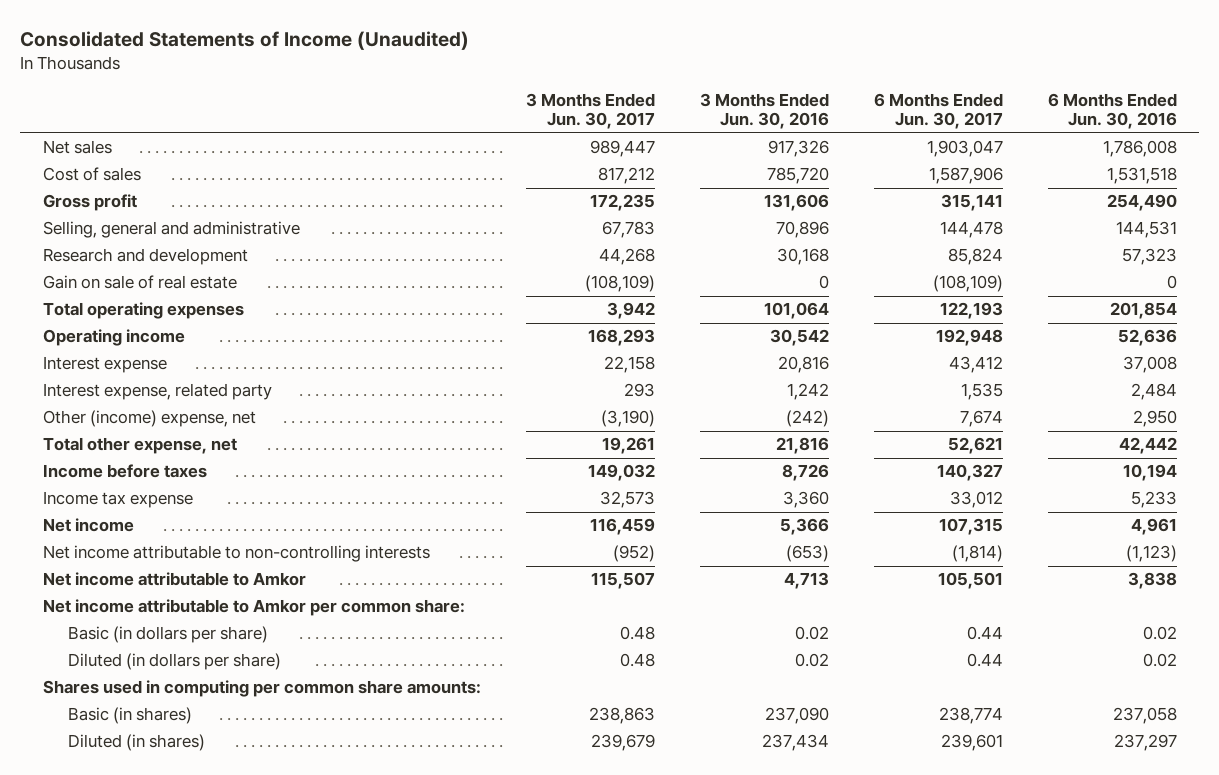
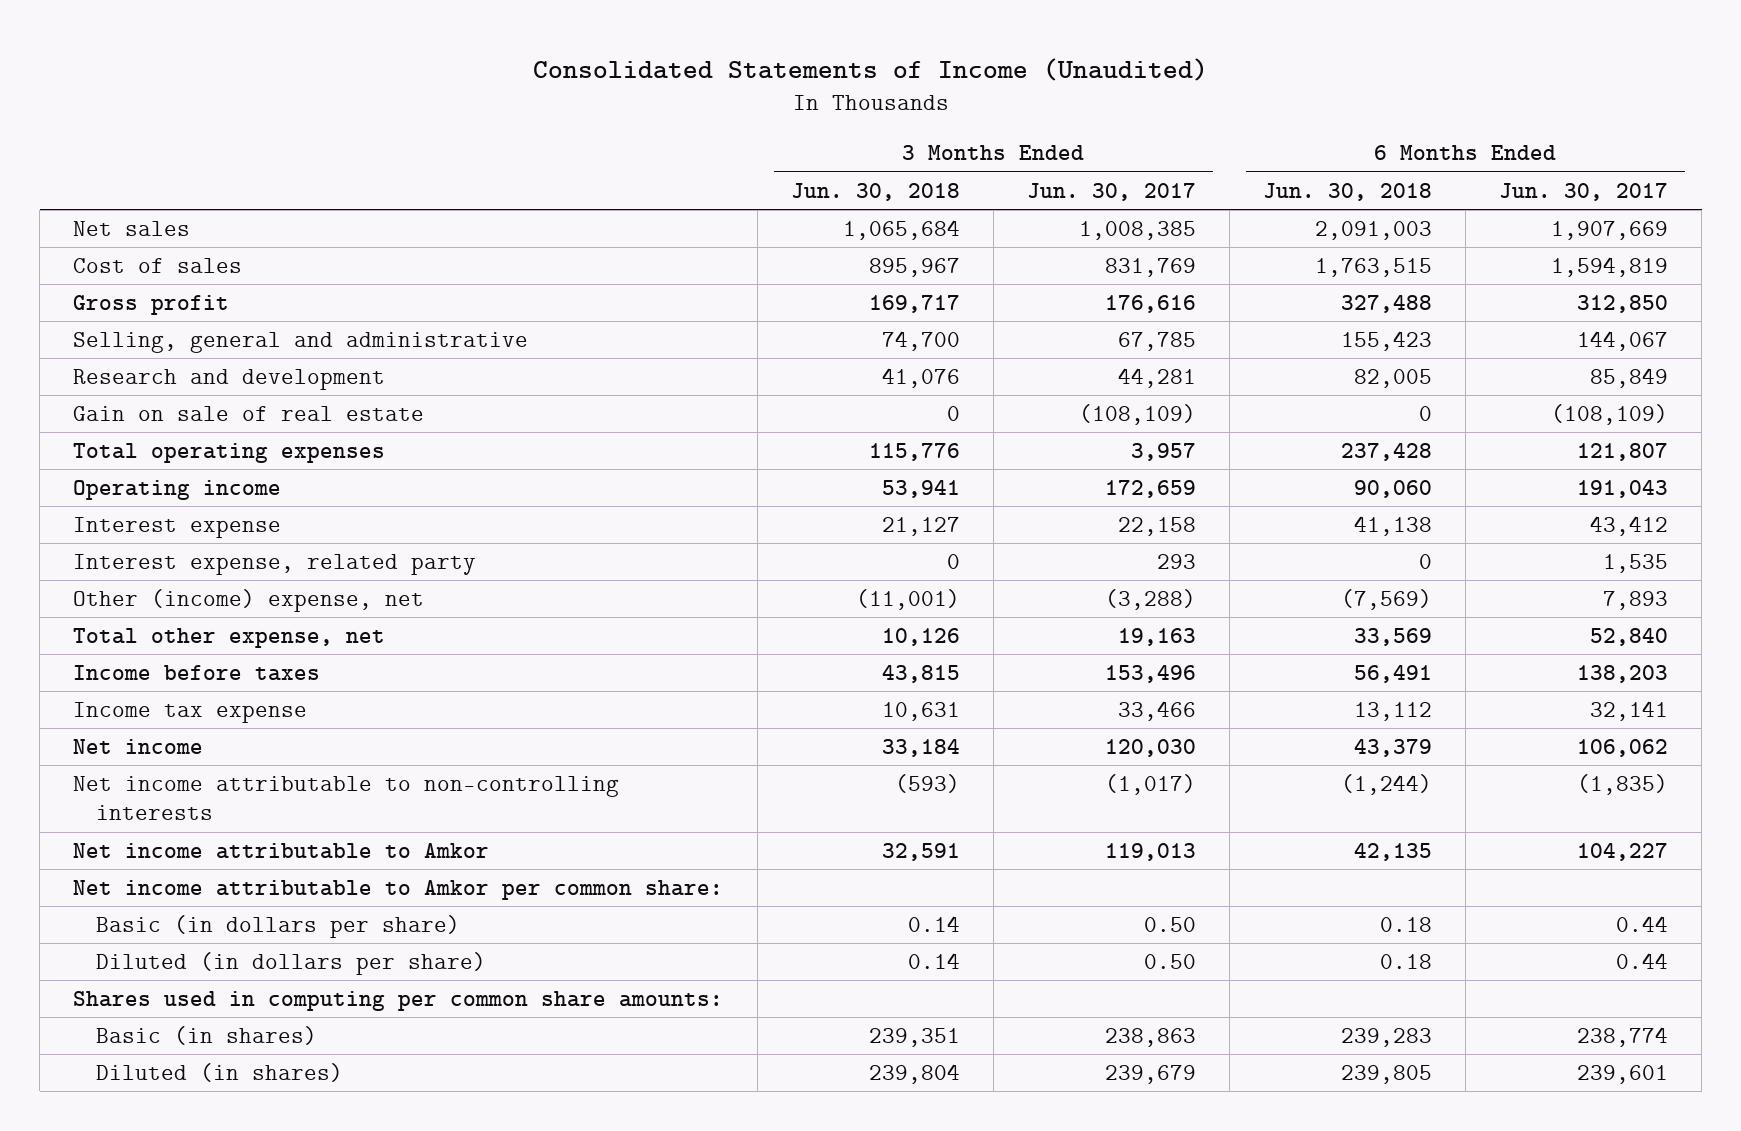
[699,92,829,130] 3 Months Ended Jun. 30, 2016 -> none
[1047,92,1177,130] 6 Months Ended Jun. 30, 2016 -> none
none -> [790,182,960,201] Jun. 30, 2018
none -> [1262,182,1432,201] Jun. 30, 2018
[589,140,655,158] 989,447 -> [1078,221,1196,241] 1,008,385
[926,140,1003,158] 1,903,047 -> [1550,221,1668,241] 1,907,669
[597,167,655,185] 817,212 -> [1104,258,1196,278] 831,769
[928,167,1003,185] 1,587,906 -> [1550,257,1668,278] 1,594,819
[589,194,655,212] 172,235 -> [1104,295,1196,314] 176,616
[940,194,1003,212] 315,141 -> [1576,295,1668,314] 312,850
[601,221,655,239] 67,783 -> [1117,332,1196,352] 67,785
[939,221,1003,239] 144,478 -> [1576,331,1668,352] 144,067
[598,248,655,266] 44,268 -> [1117,368,1196,389] 44,281
[947,248,1003,266] 85,824 -> [1589,368,1668,389] 85,849
[606,302,655,320] 3,942 -> [1130,443,1196,462] 3,957
[939,302,1003,320] 122,193 -> [1576,443,1668,462] 121,807
[587,329,655,347] 168,293 -> [1104,480,1196,499] 172,659
[935,329,1003,347] 192,948 -> [1576,480,1668,499] 191,043
[600,410,655,428] (3,190) -> [1104,589,1196,611] (3,288)
[959,410,1003,428] 7,674 -> [1602,591,1668,611] 7,893
[601,437,655,455] 19,261 -> [1117,628,1196,647] 19,163
[947,437,1003,455] 52,621 -> [1589,628,1668,647] 52,840
[587,464,655,482] 149,032 -> [1104,665,1196,684] 153,496
[936,464,1003,482] 140,327 -> [1576,665,1668,684] 138,203
[599,491,655,509] 32,573 -> [1117,701,1196,722] 33,466
[949,491,1003,509] 33,012 -> [1589,701,1668,722] 32,141
[589,518,655,536] 116,459 -> [1104,739,1196,758] 120,030
[938,518,1003,536] 107,315 -> [1576,739,1668,758] 106,062
[612,545,655,563] (952) -> [1104,774,1196,796] (1,017)
[951,545,1003,563] (1,814) -> [1576,774,1668,796] (1,835)
[590,572,655,590] 115,507 -> [1104,843,1196,862] 119,013
[937,572,1003,590] 105,501 -> [1576,843,1668,862] 104,227
[619,626,655,641] 0.48 -> [1143,917,1196,933] 0.50
[619,653,655,668] 0.48 -> [1143,954,1196,970] 0.50

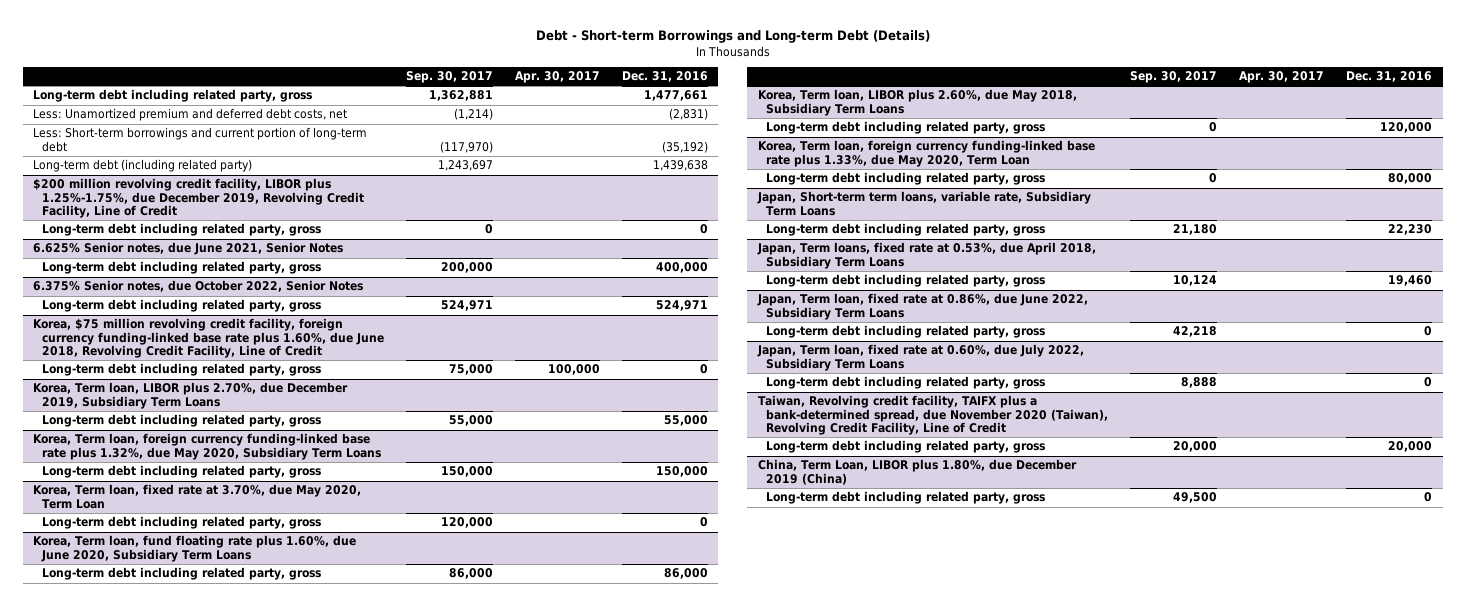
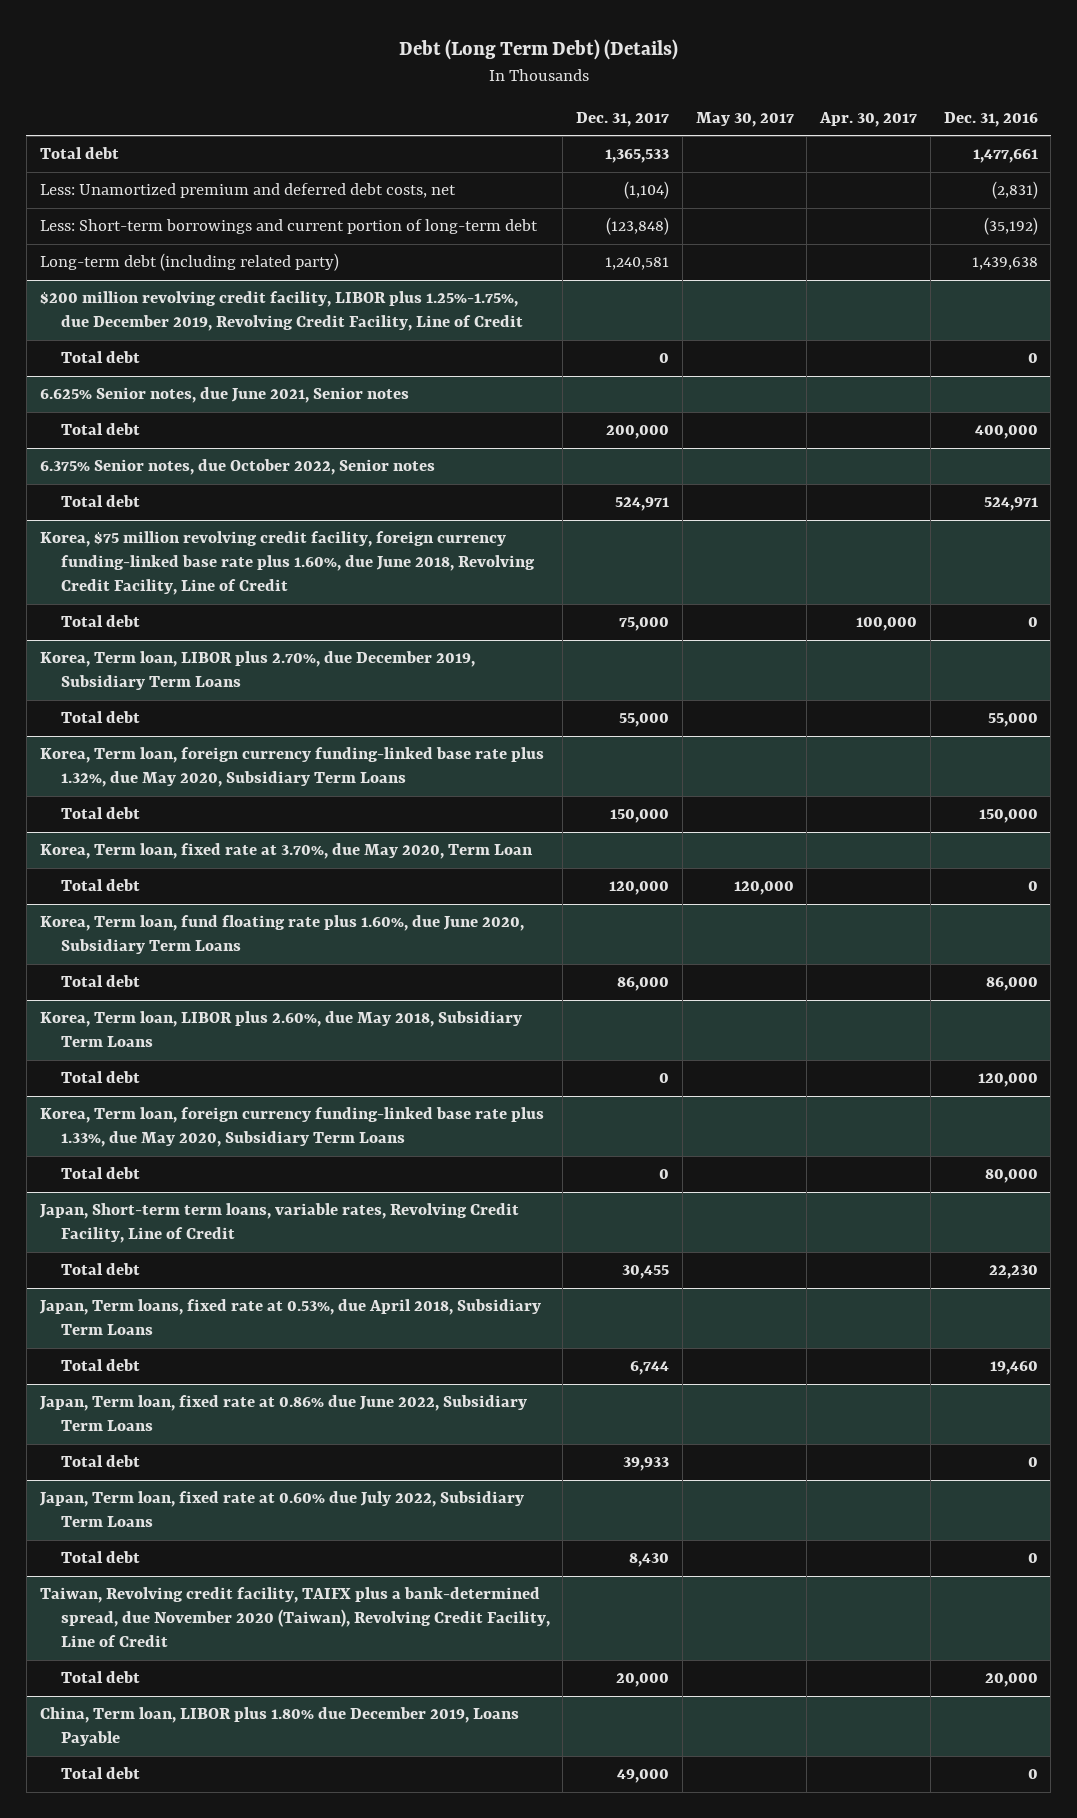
[535,30,930,44] Debt - Short-term Borrowings and Long-term Debt (Details) -> [398,39,678,61] Debt (Long Term Debt) (Details)
[405,71,493,84] Sep. 30, 2017 -> none
none -> [576,111,670,127] Dec. 31, 2017
none -> [695,111,794,127] May 30, 2017
[33,89,313,103] Long-term debt including related party, gross -> [39,147,119,160] Total debt
[42,223,322,237] Long-term debt including related party, gross -> [60,351,140,364] Total debt
[33,242,344,256] 6.625% Senior notes, due June 2021, Senior Notes -> [39,387,409,404] 6.625% Senior notes, due June 2021, Senior notes
[42,261,322,275] Long-term debt including related party, gross -> [60,423,140,436] Total debt
[33,280,364,293] 6.375% Senior notes, due October 2022, Senior Notes -> [39,459,435,476] 6.375% Senior notes, due October 2022, Senior notes
[42,299,322,313] Long-term debt including related party, gross -> [60,495,140,508] Total debt
[42,363,322,377] Long-term debt including related party, gross -> [60,615,140,628] Total debt
[42,414,322,428] Long-term debt including related party, gross -> [60,711,140,724] Total debt
[42,465,322,479] Long-term debt including related party, gross -> [60,807,140,820] Total debt
[42,516,322,530] Long-term debt including related party, gross -> [60,879,140,892] Total debt
[42,567,322,581] Long-term debt including related party, gross -> [60,975,140,988] Total debt
[756,191,1091,216] Japan, Short-term term loans, variable rate, Subsidiary Term Loans -> none
[766,121,1046,135] Long-term debt including related party, gross -> [60,1071,140,1084] Total debt
[757,140,1095,167] Korea, Term loan, foreign currency funding-linked base rate plus 1.33%, due May 2020, Term Loan -> [39,1107,544,1148] Korea, Term loan, foreign currency funding-linked base rate plus 1.33%, due May 2020, Subsidiary Term Loans
[766,172,1046,186] Long-term debt including related party, gross -> [60,1167,140,1180] Total debt
none -> [38,1203,519,1244] Japan, Short-term term loans, variable rates, Revolving Credit Facility, Line of Credit
[766,223,1046,237] Long-term debt including related party, gross -> [60,1263,140,1276] Total debt
[766,274,1046,288] Long-term debt including related party, gross -> [60,1359,140,1372] Total debt
[756,293,1088,320] Japan, Term loan, fixed rate at 0.86%, due June 2022, Subsidiary Term Loans -> [38,1395,527,1432] Japan, Term loan, fixed rate at 0.86% due June 2022, Subsidiary Term Loans
[766,325,1046,339] Long-term debt including related party, gross -> [60,1455,140,1468] Total debt
[756,344,1084,371] Japan, Term loan, fixed rate at 0.60%, due July 2022, Subsidiary Term Loans -> [38,1491,524,1528] Japan, Term loan, fixed rate at 0.60% due July 2022, Subsidiary Term Loans
[766,376,1046,390] Long-term debt including related party, gross -> [60,1551,140,1564] Total debt
[766,440,1046,454] Long-term debt including related party, gross -> [60,1671,140,1684] Total debt
[757,459,1077,485] China, Term Loan, LIBOR plus 1.80%, due December 2019 (China) -> [39,1707,519,1747] China, Term loan, LIBOR plus 1.80% due December 2019, Loans Payable
[766,491,1046,505] Long-term debt including related party, gross -> [60,1767,140,1780] Total debt

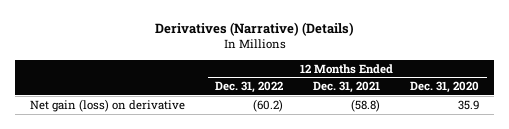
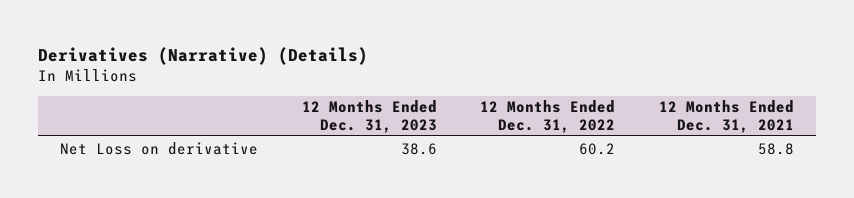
[410,81,480,94] Dec. 31, 2020 -> none
none -> [301,100,437,133] 12 Months Ended Dec. 31, 2023
[29,98,185,112] Net gain (loss) on derivative -> [59,141,258,155] Net Loss on derivative
[253,98,284,112] (60.2) -> [579,142,616,155] 60.2
[351,98,381,112] (58.8) -> [758,142,795,155] 58.8

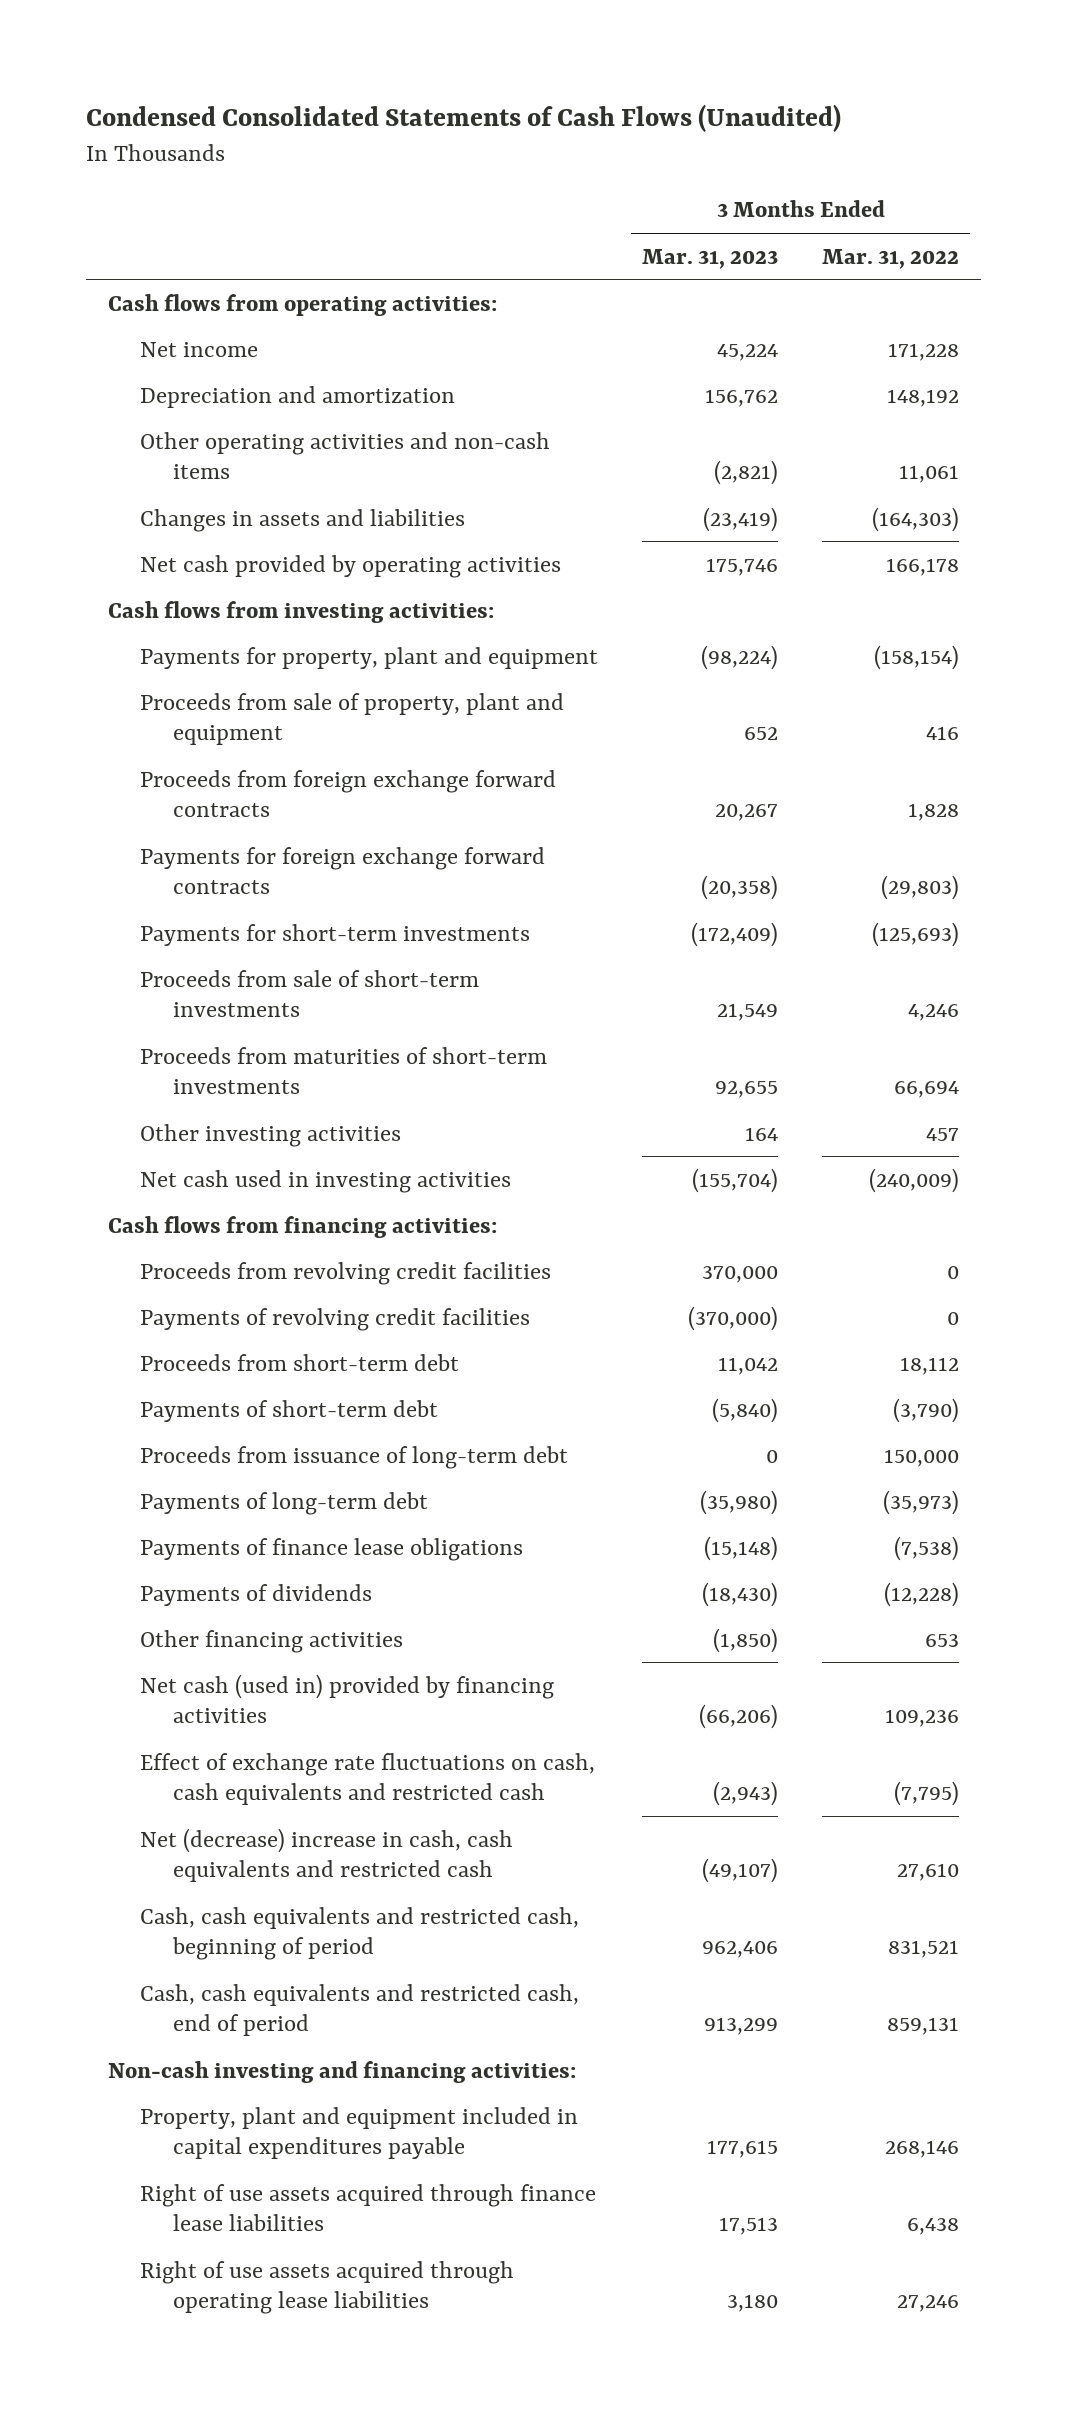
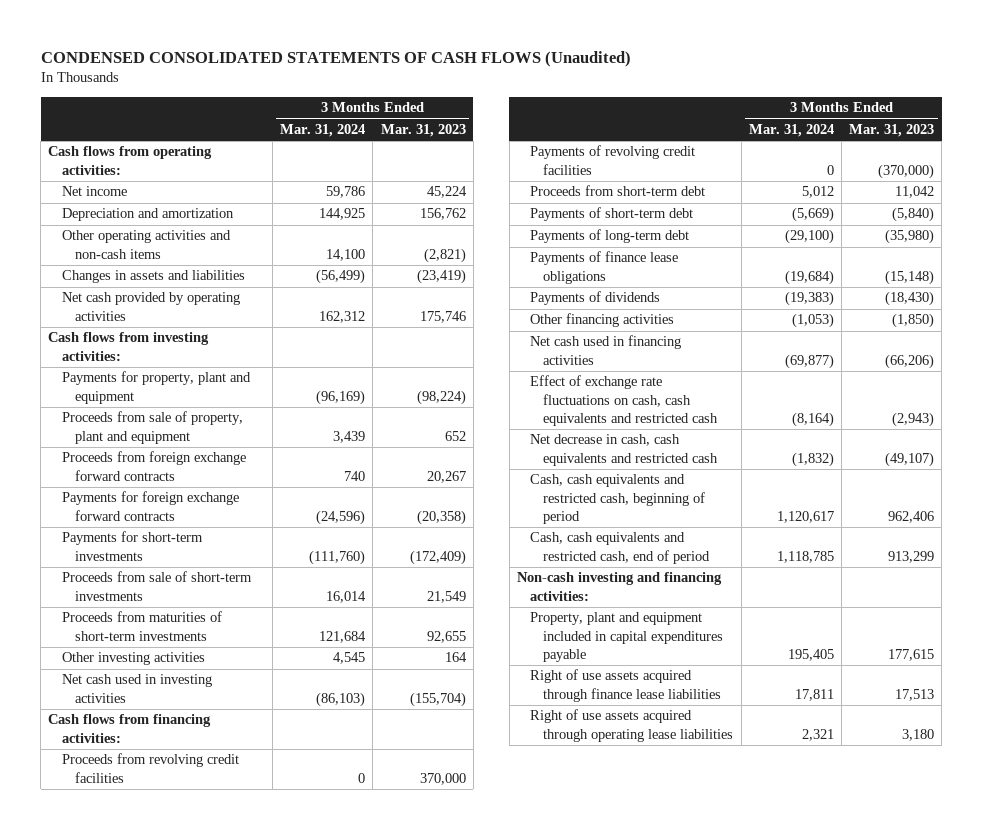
[85,103,841,132] Condensed Consolidated Statements of Cash Flows (Unaudited) -> [40,50,631,67] CONDENSED CONSOLIDATED STATEMENTS OF CASH FLOWS (Unaudited)
[822,248,960,269] Mar. 31, 2022 -> none
none -> [280,123,366,137] Mar. 31, 2024
[140,1445,569,1469] Proceeds from issuance of long-term debt -> none
[140,1673,555,1724] Net cash (used in) provided by financing activities -> [530,335,682,365] Net cash used in financing activities
[140,1827,514,1883] Net (decrease) increase in cash, cash equivalents and restricted cash -> [530,434,719,466] Net decrease in cash, cash equivalents and restricted cash

